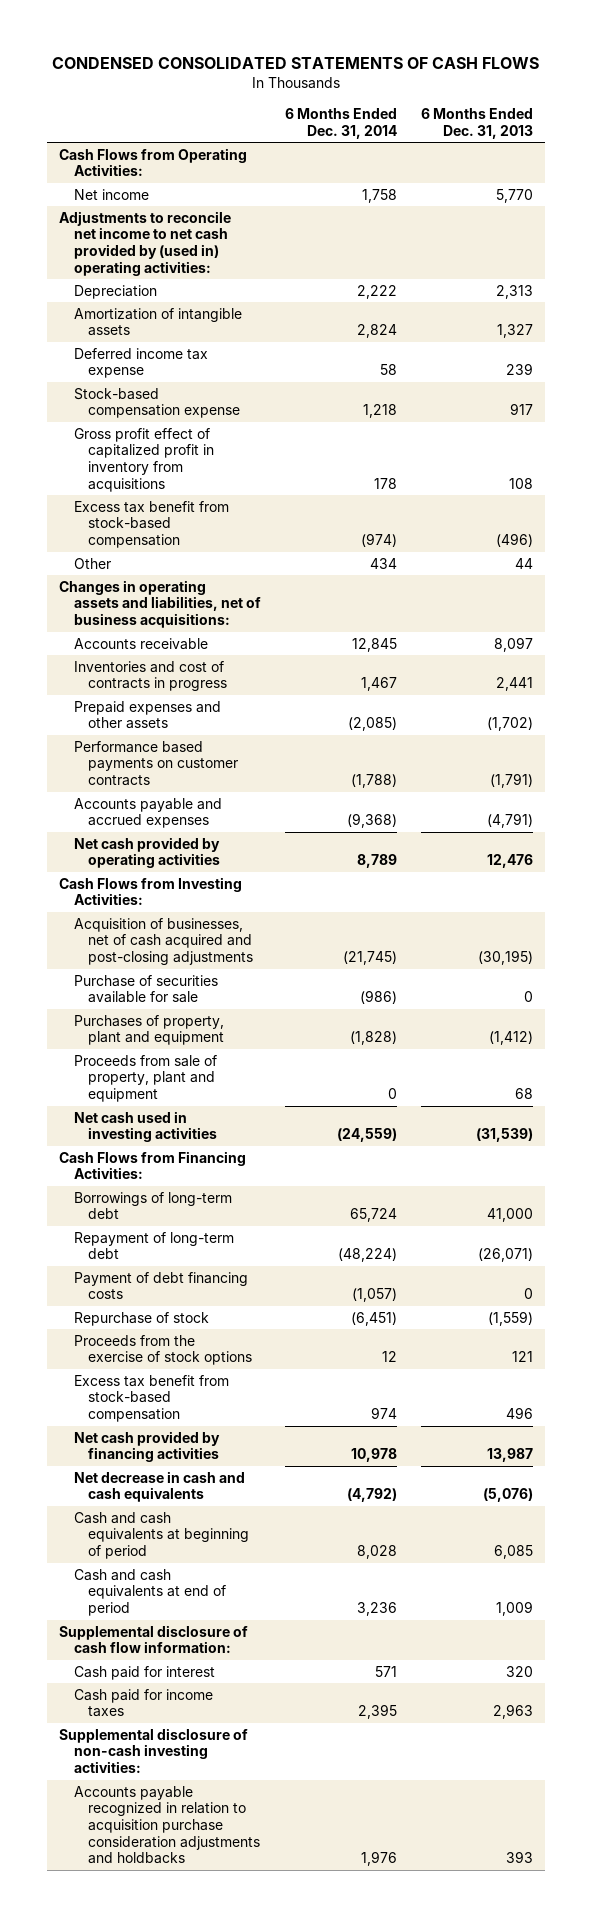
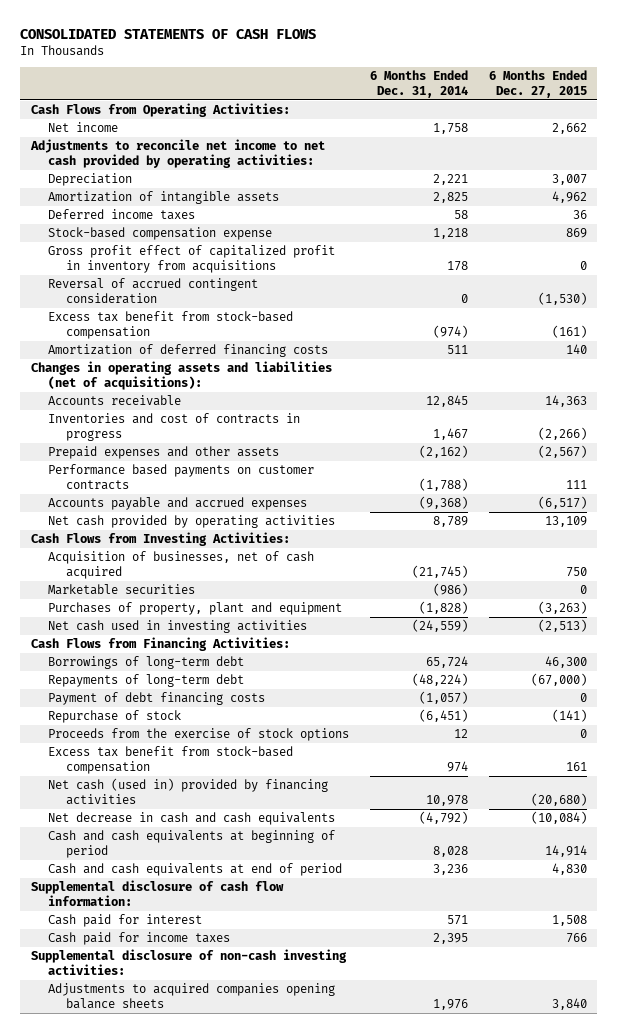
[52,57,540,70] CONDENSED CONSOLIDATED STATEMENTS OF CASH FLOWS -> [20,28,317,39] CONSOLIDATED STATEMENTS OF CASH FLOWS
[421,108,534,139] 6 Months Ended Dec. 31, 2013 -> none
none -> [488,69,587,98] 6 Months Ended Dec. 27, 2015
[59,210,232,276] Adjustments to reconcile net income to net cash provided by (used in) operating activities: -> [29,139,325,169] Adjustments to reconcile net income to net cash provided by operating activities:
[357,284,398,299] 2,222 -> [432,174,468,186] 2,221
[357,324,398,339] 2,824 -> [432,192,468,204] 2,825
[73,347,208,379] Deferred income tax expense -> [48,209,196,221] Deferred income taxes
none -> [48,278,259,305] Reversal of accrued contingent consideration
[73,557,111,569] Other -> none
none -> [48,344,329,358] Amortization of deferred financing costs
[59,579,261,629] Changes in operating assets and liabilities, net of business acquisitions: -> [30,361,332,391] Changes in operating assets and liabilities (net of acquisitions):
[348,717,398,732] (2,085) -> [418,445,468,459] (2,162)
[73,917,254,966] Acquisition of businesses, net of cash acquired and post-closing adjustments -> [48,551,315,580] Acquisition of businesses, net of cash acquired
[73,974,218,1004] Purchase of securities available for sale -> [48,584,196,596] Marketable securities
[73,1054,217,1103] Proceeds from sale of property, plant and equipment -> none
[73,1231,234,1260] Repayment of long-term debt -> [48,674,245,688] Repayments of long-term debt
[73,1430,220,1463] Net cash provided by financing activities -> [48,778,329,806] Net cash (used in) provided by financing activities
[73,1785,261,1865] Accounts payable recognized in relation to acquisition purchase consideration adjustments and holdbacks -> [48,983,336,1010] Adjustments to acquired companies opening balance sheets

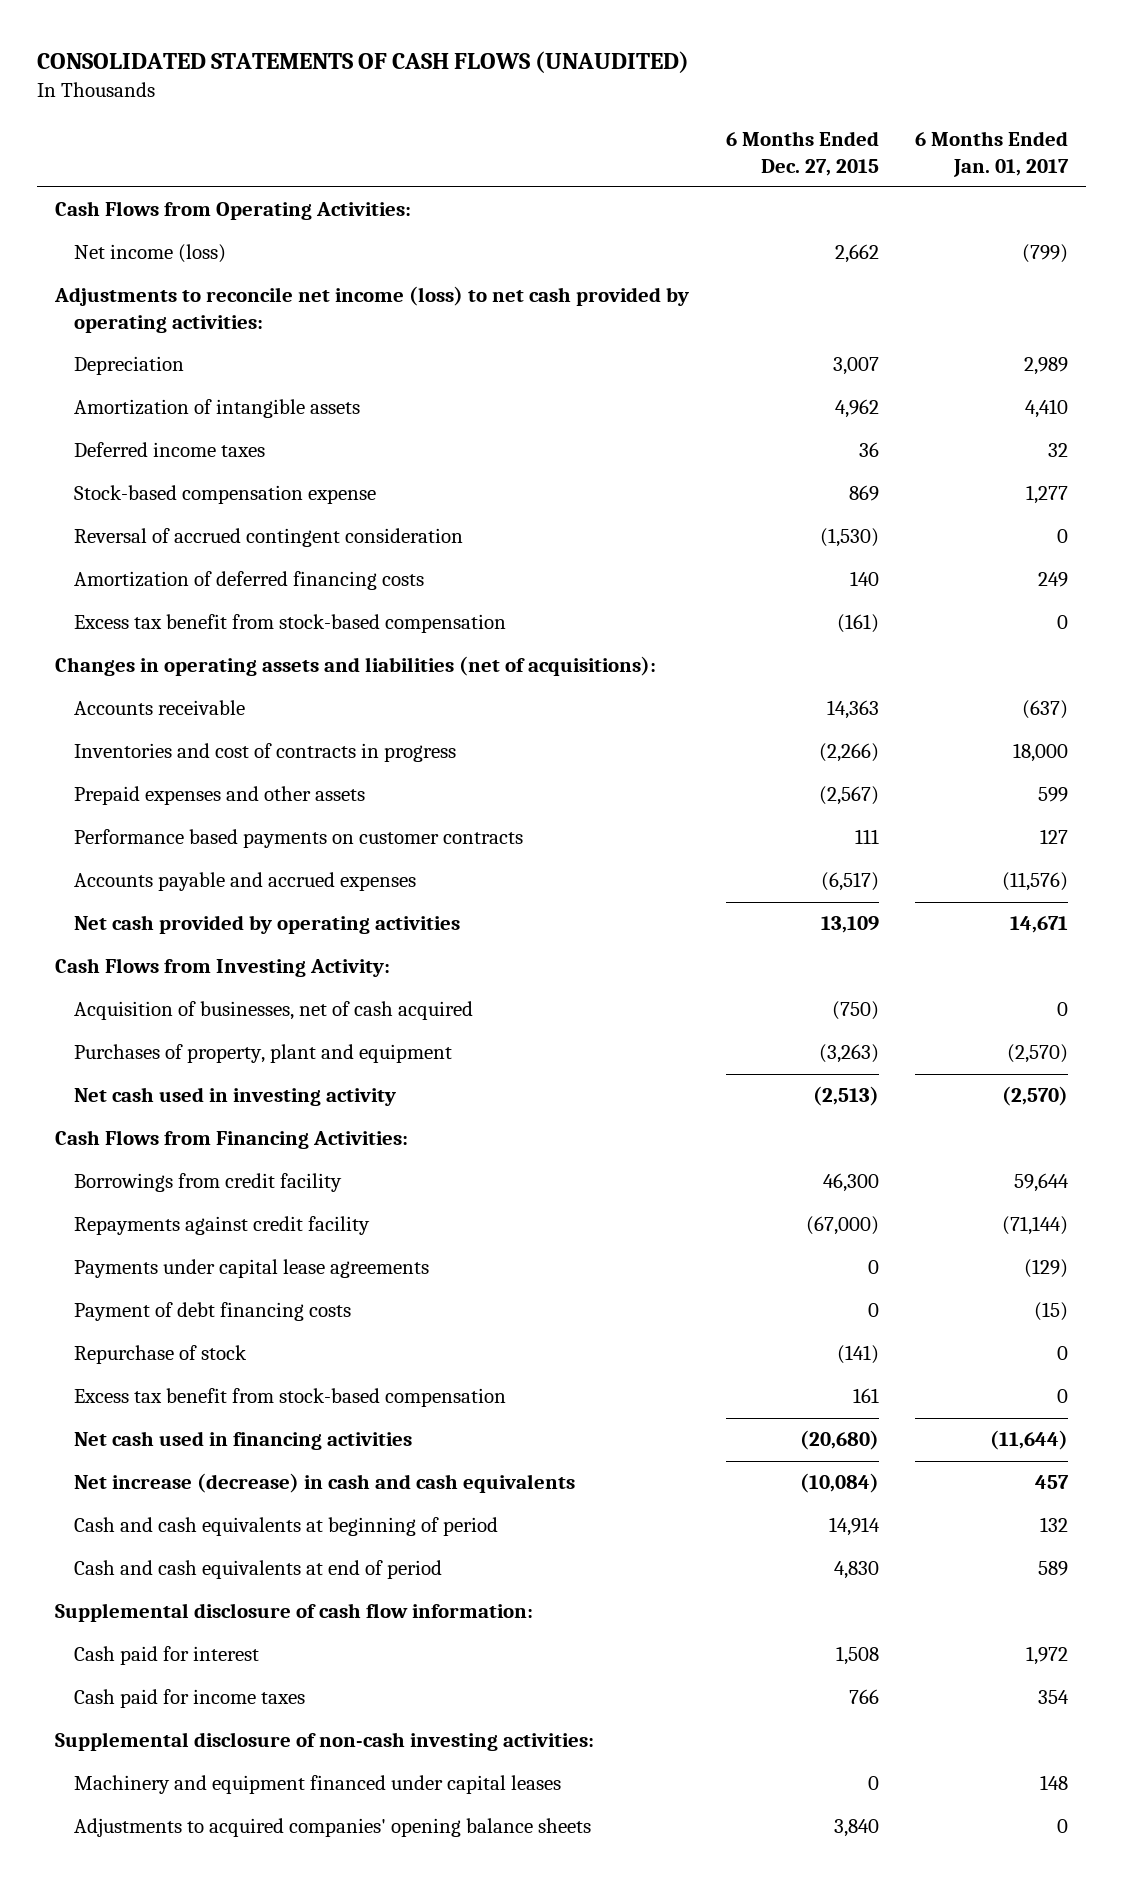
[20,28,317,39] CONSOLIDATED STATEMENTS OF CASH FLOWS -> [36,51,689,74] CONSOLIDATED STATEMENTS OF CASH FLOWS (UNAUDITED)
[369,69,468,98] 6 Months Ended Dec. 31, 2014 -> none
none -> [914,131,1069,177] 6 Months Ended Jan. 01, 2017
[48,122,119,133] Net income -> [74,244,227,264] Net income (loss)
[29,139,325,169] Adjustments to reconcile net income to net cash provided by operating activities: -> [54,286,690,333] Adjustments to reconcile net income (loss) to net cash provided by operating activities:
[48,245,336,274] Gross profit effect of capitalized profit in inventory from acquisitions -> none
[48,311,294,340] Excess tax benefit from stock-based compensation -> [74,614,507,634] Excess tax benefit from stock-based compensation
[48,584,196,596] Marketable securities -> none
[30,532,290,547] Cash Flows from Investing Activities: -> [55,958,391,978] Cash Flows from Investing Activity:
[565,567,587,578] 750 -> [831,1001,879,1021] (750)
[48,620,308,634] Net cash used in investing activities -> [74,1087,397,1107] Net cash used in investing activity
[48,674,245,688] Repayments of long-term debt -> none
[48,656,245,670] Borrowings of long-term debt -> [74,1173,343,1193] Borrowings from credit facility
none -> [74,1216,371,1236] Repayments against credit facility
none -> [74,1259,430,1279] Payments under capital lease agreements
[48,728,350,742] Proceeds from the exercise of stock options -> none
[48,778,329,806] Net cash (used in) provided by financing activities -> [74,1431,413,1451] Net cash used in financing activities
[48,812,336,826] Net decrease in cash and cash equivalents -> [74,1473,576,1494] Net increase (decrease) in cash and cash equivalents
none -> [74,1775,562,1795] Machinery and equipment financed under capital leases
[48,983,336,1010] Adjustments to acquired companies opening balance sheets -> [74,1818,592,1838] Adjustments to acquired companies' opening balance sheets

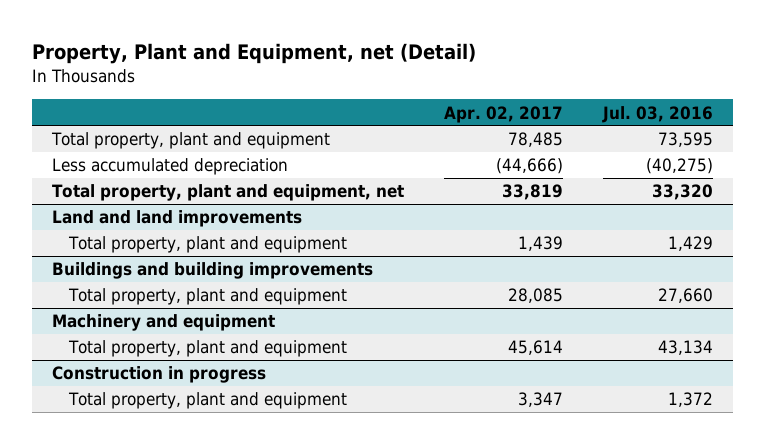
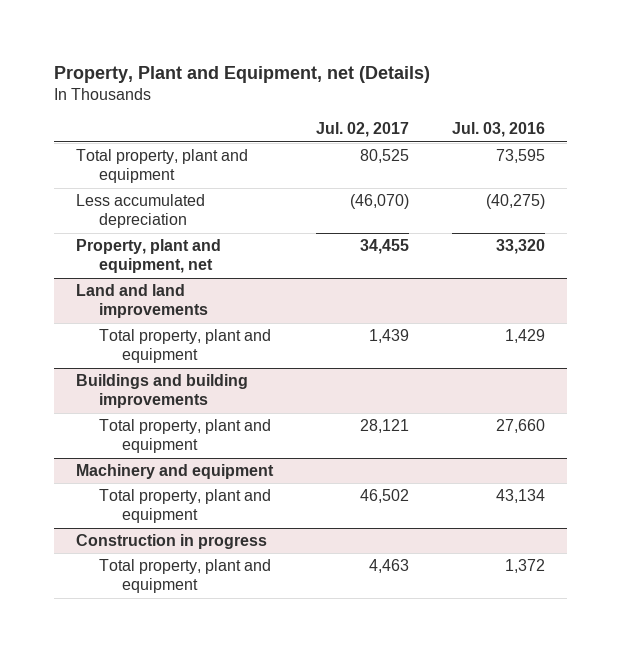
[32,43,477,65] Property, Plant and Equipment, net (Detail) -> [54,65,431,83] Property, Plant and Equipment, net (Details)
[444,105,564,123] Apr. 02, 2017 -> none
none -> [315,122,409,138] Jul. 02, 2017
[52,184,405,202] Total property, plant and equipment, net -> [75,239,221,274] Property, plant and equipment, net

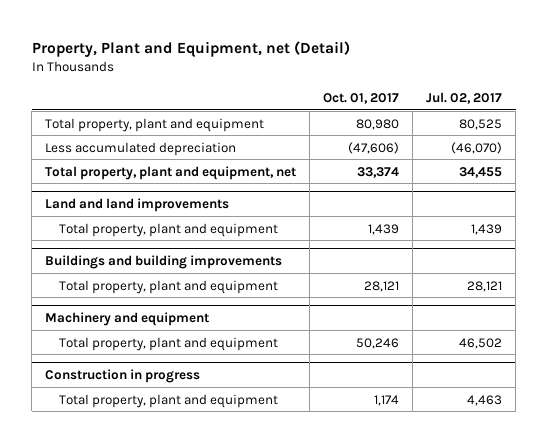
[54,65,431,83] Property, Plant and Equipment, net (Details) -> [31,41,350,58] Property, Plant and Equipment, net (Detail)
[452,122,546,138] Jul. 03, 2016 -> none
none -> [323,92,400,104] Oct. 01, 2017
[75,239,221,274] Property, plant and equipment, net -> [45,165,297,180] Total property, plant and equipment, net

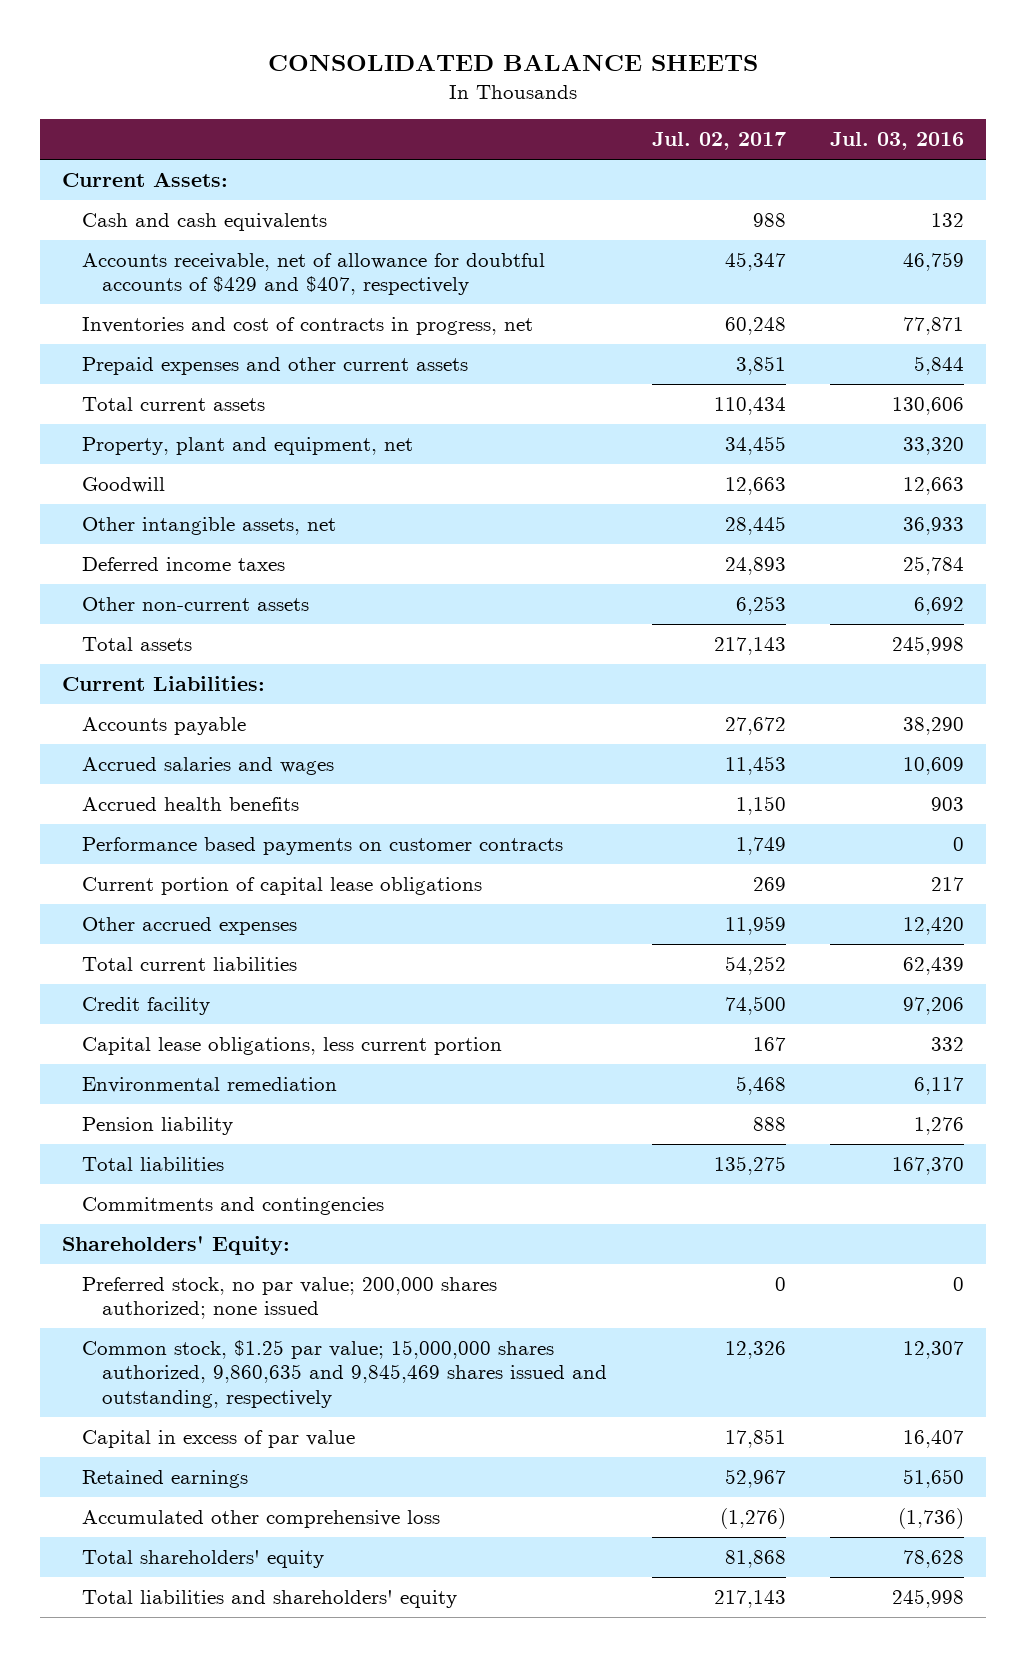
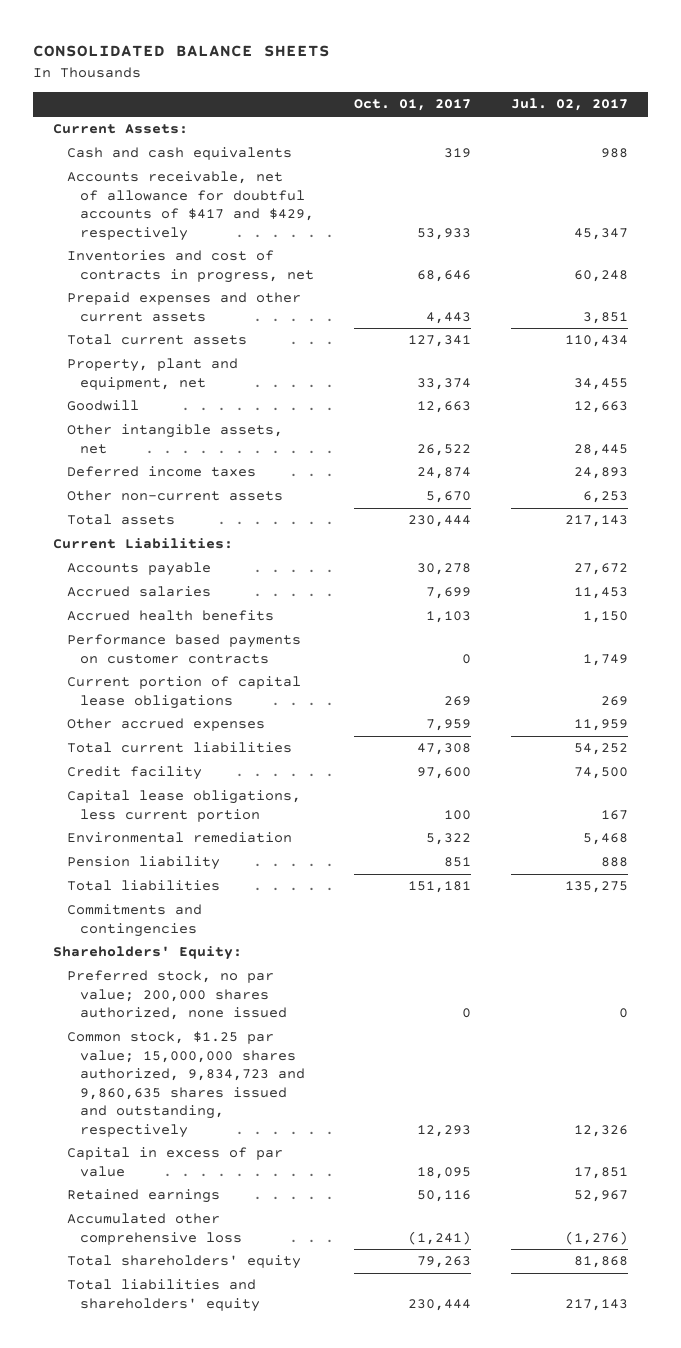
[829,132,964,151] Jul. 03, 2016 -> none
none -> [354,99,472,112] Oct. 01, 2017
[82,252,546,296] Accounts receivable, net of allowance for doubtful accounts of $429 and $407, respectively -> [66,171,315,241] Accounts receivable, net of allowance for doubtful accounts of $417 and $429, respectively
[82,756,335,775] Accrued salaries and wages -> [66,586,211,598] Accrued salaries
[82,1276,498,1320] Preferred stock, no par value; 200,000 shares authorized; none issued -> [66,970,288,1021] Preferred stock, no par value; 200,000 shares authorized, none issued
[82,1339,608,1408] Common stock, $1.25 par value; 15,000,000 shares authorized, 9,860,635 and 9,845,469 shares issued and outstanding, respectively -> [66,1031,306,1138] Common stock, $1.25 par value; 15,000,000 shares authorized, 9,834,723 and 9,860,635 shares issued and outstanding, respectively

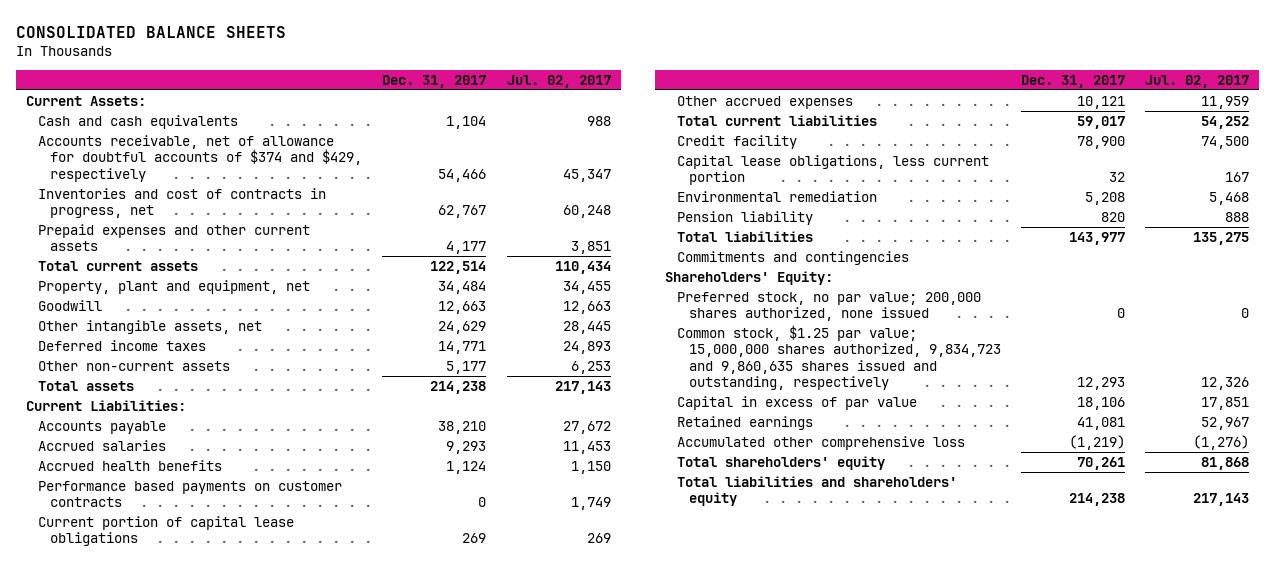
[354,99,472,112] Oct. 01, 2017 -> none
none -> [382,74,487,88] Dec. 31, 2017
[66,171,315,241] Accounts receivable, net of allowance for doubtful accounts of $417 and $429, respectively -> [38,135,363,182] Accounts receivable, net of allowance for doubtful accounts of $374 and $429, respectively

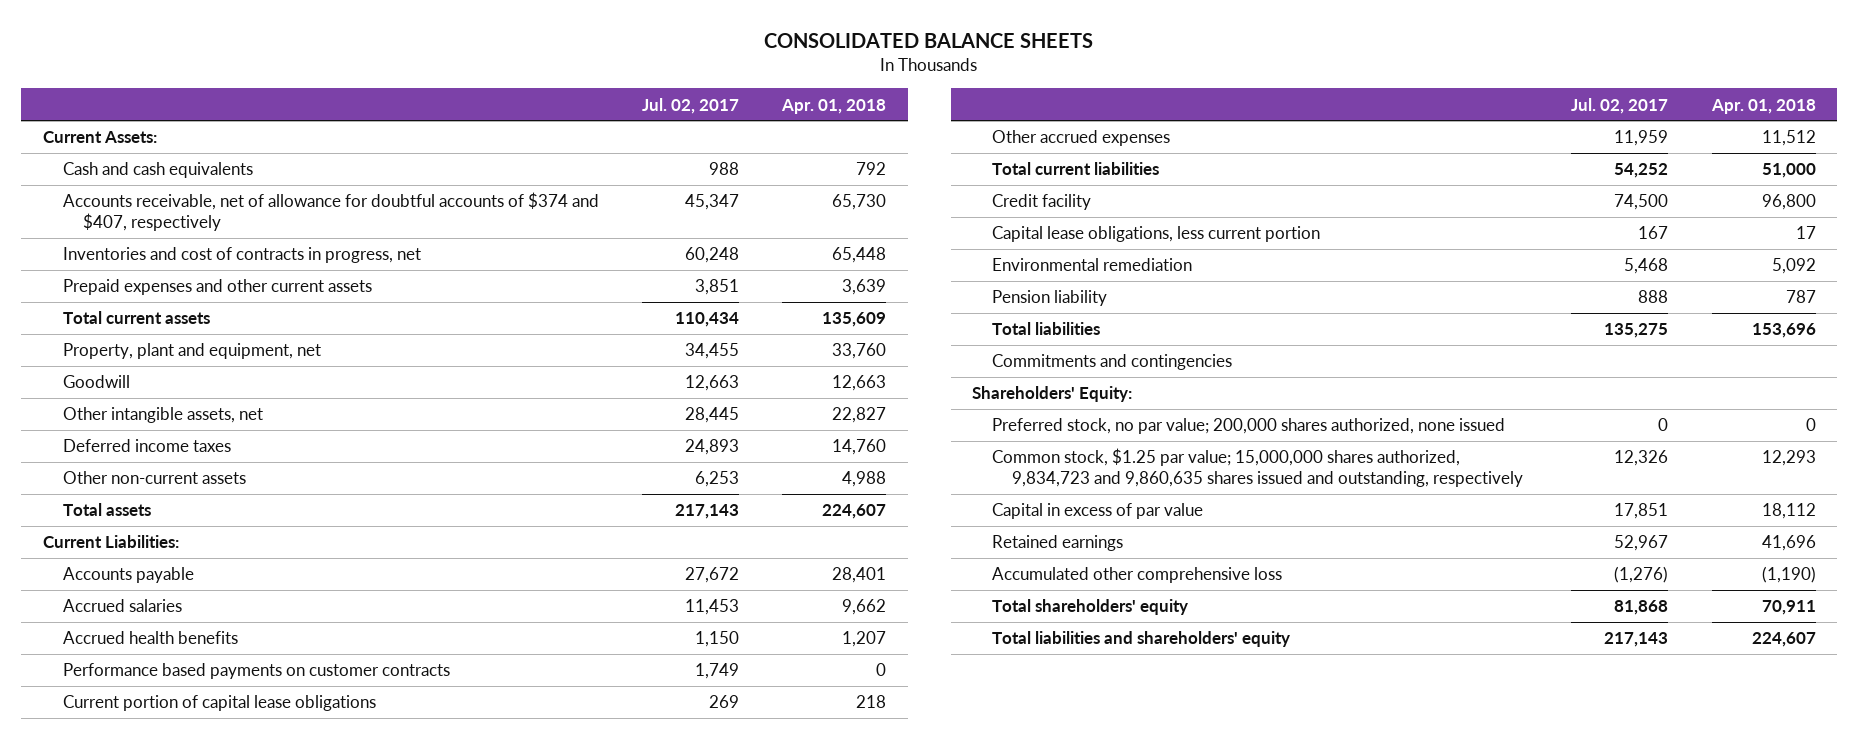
[382,74,487,88] Dec. 31, 2017 -> none
none -> [780,98,886,114] Apr. 01, 2018
[38,135,363,182] Accounts receivable, net of allowance for doubtful accounts of $374 and $429, respectively -> [62,192,599,231] Accounts receivable, net of allowance for doubtful accounts of $374 and $407, respectively

